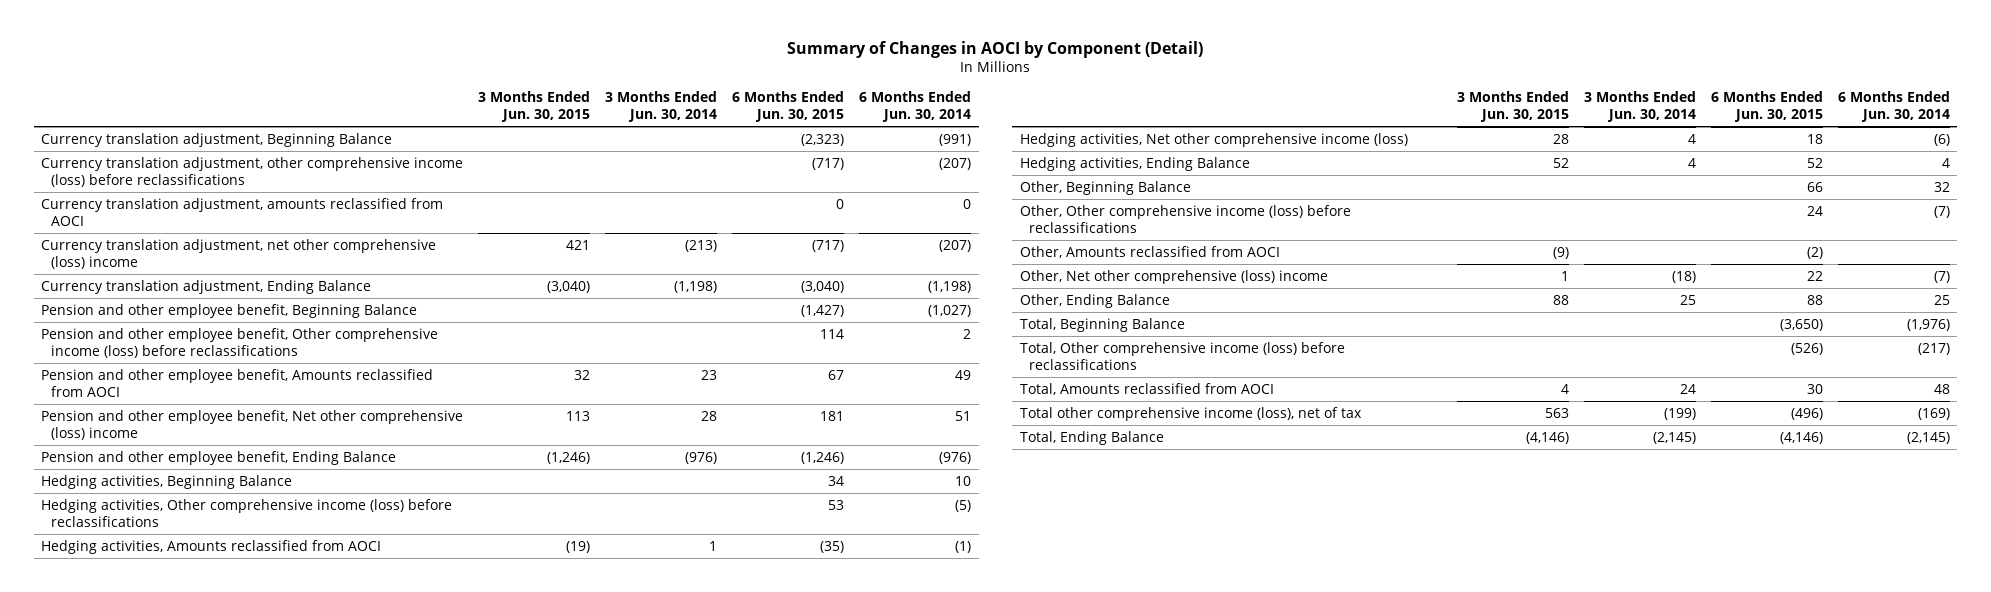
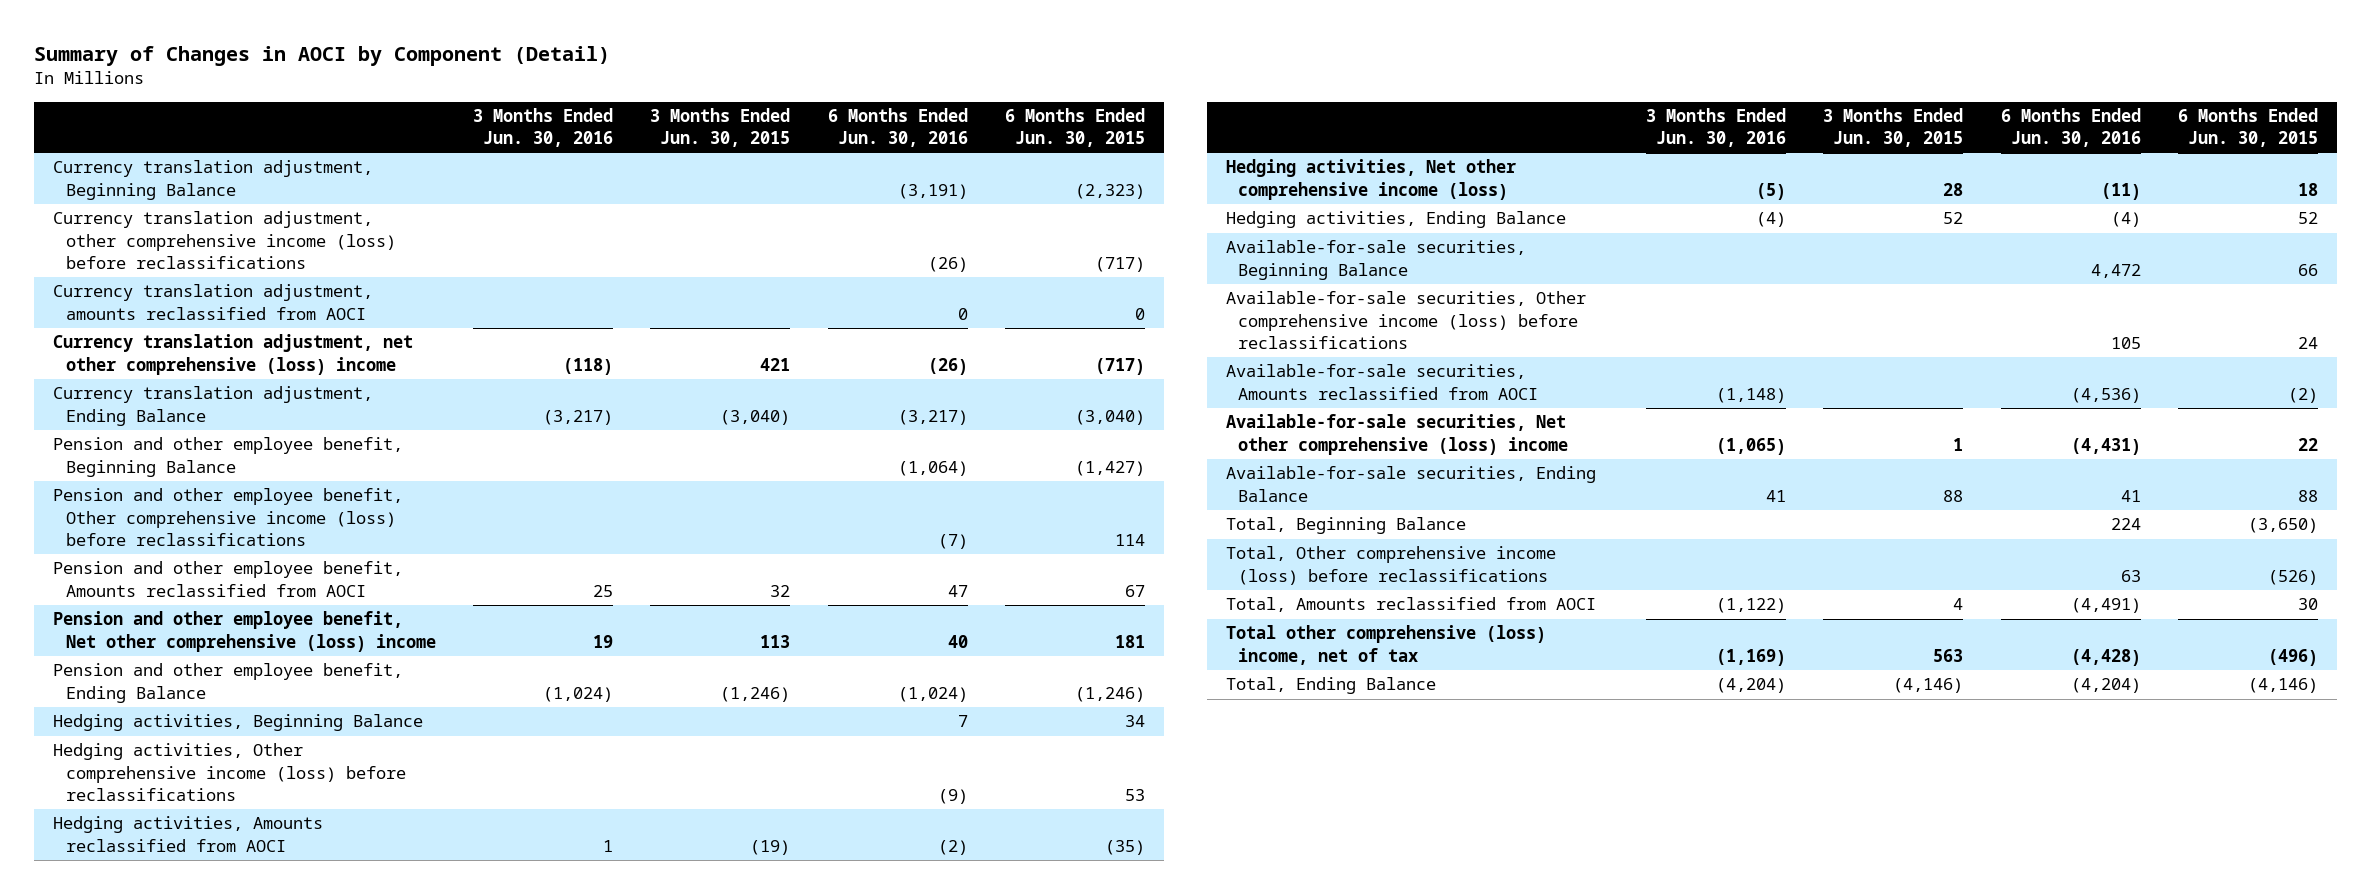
[605,91,718,122] 3 Months Ended Jun. 30, 2014 -> none
[859,91,972,122] 6 Months Ended Jun. 30, 2014 -> none
none -> [473,108,614,148] 3 Months Ended Jun. 30, 2016
none -> [827,108,968,148] 6 Months Ended Jun. 30, 2016
[1019,180,1191,195] Other, Beginning Balance -> none
[1019,245,1280,258] Other, Amounts reclassified from AOCI -> none
none -> [1225,240,1526,280] Available-for-sale securities, Beginning Balance
[1019,204,1351,233] Other, Other comprehensive income (loss) before reclassifications -> [1225,291,1586,349] Available-for-sale securities, Other comprehensive income (loss) before reclassifications
none -> [1225,364,1539,400] Available-for-sale securities, Amounts reclassified from AOCI
[1019,269,1328,284] Other, Net other comprehensive (loss) income -> [1225,414,1569,455] Available-for-sale securities, Net other comprehensive (loss) income
[1019,293,1170,308] Other, Ending Balance -> [1225,466,1596,502] Available-for-sale securities, Ending Balance
[1019,406,1362,421] Total other comprehensive income (loss), net of tax -> [1225,625,1546,665] Total other comprehensive (loss) income, net of tax

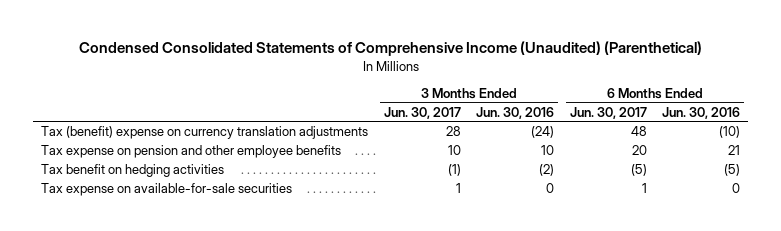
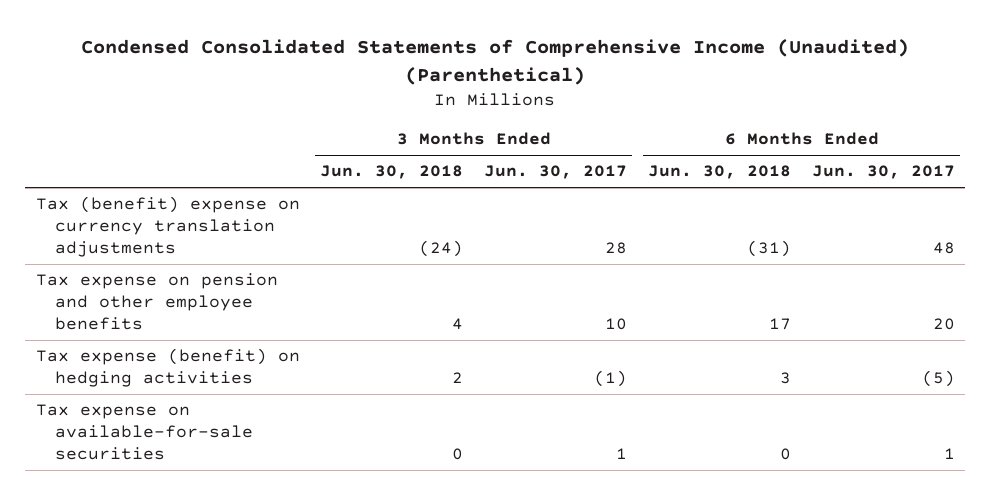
[476,106,555,119] Jun. 30, 2016 -> none
[662,106,741,119] Jun. 30, 2016 -> none
none -> [320,165,464,180] Jun. 30, 2018
none -> [648,165,792,180] Jun. 30, 2018
[40,164,224,178] Tax benefit on hedging activities -> [35,348,300,388] Tax expense (benefit) on hedging activities

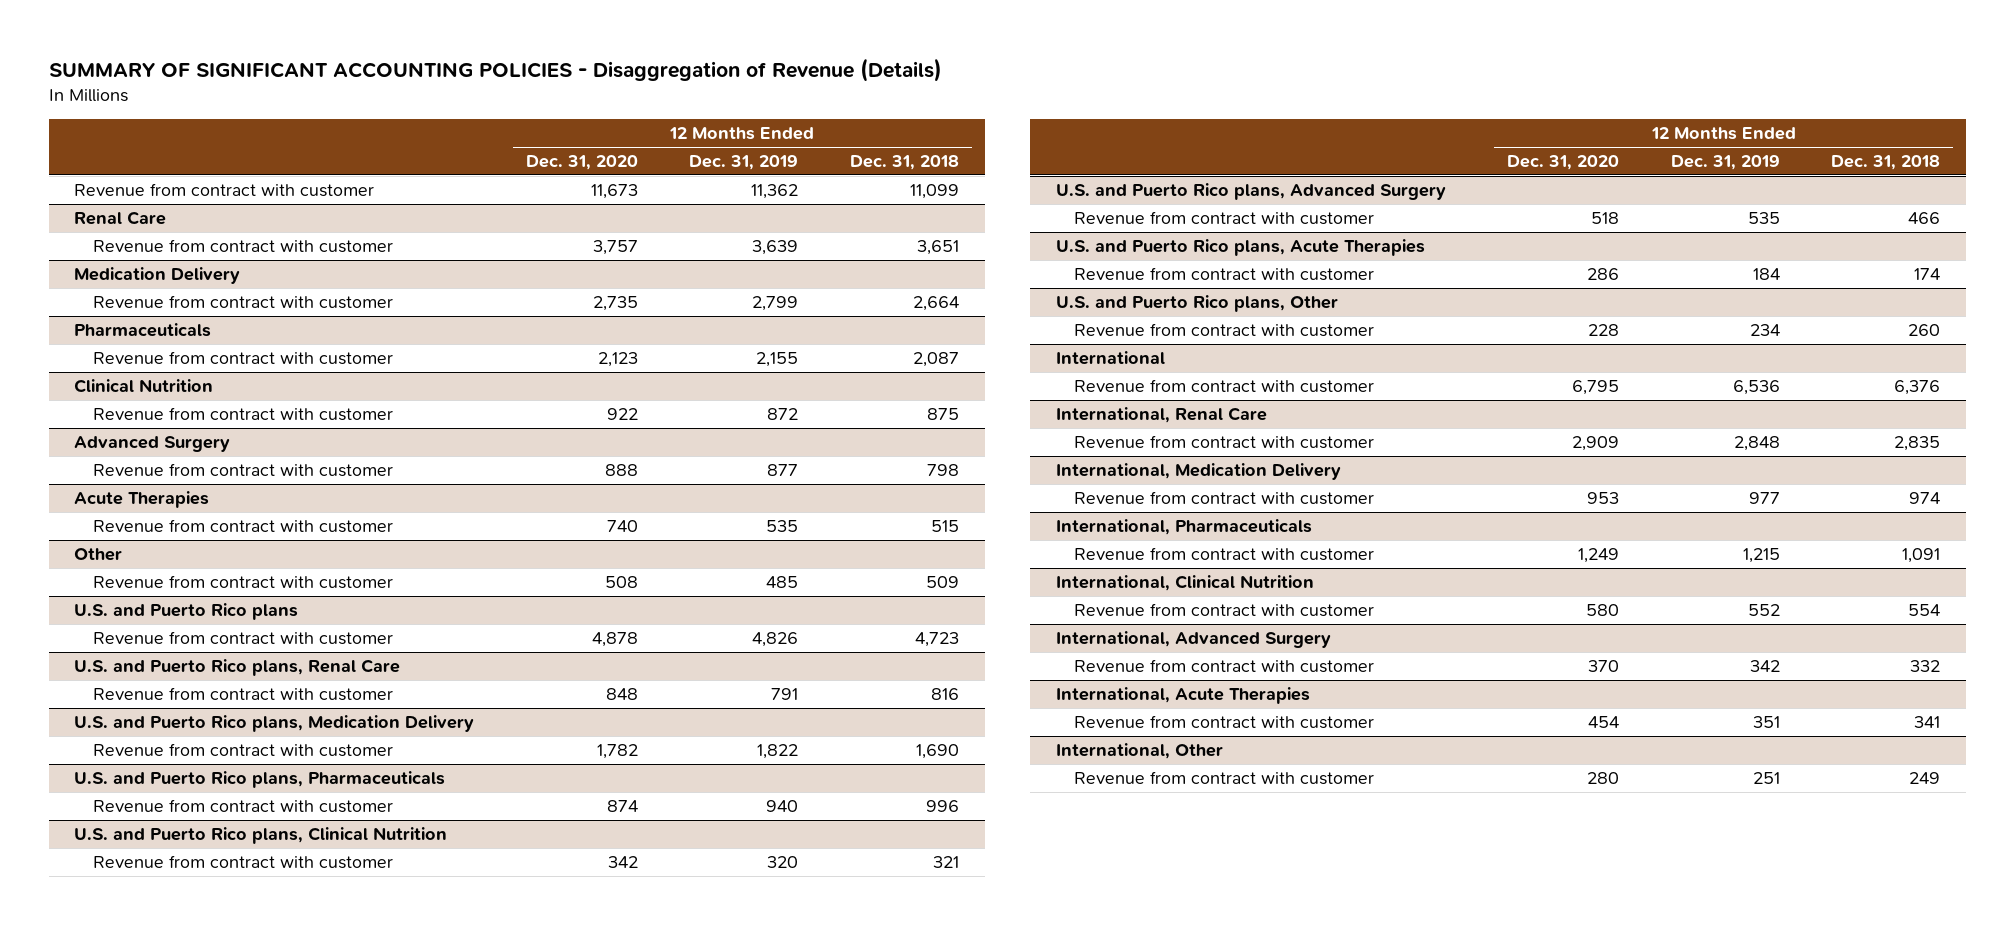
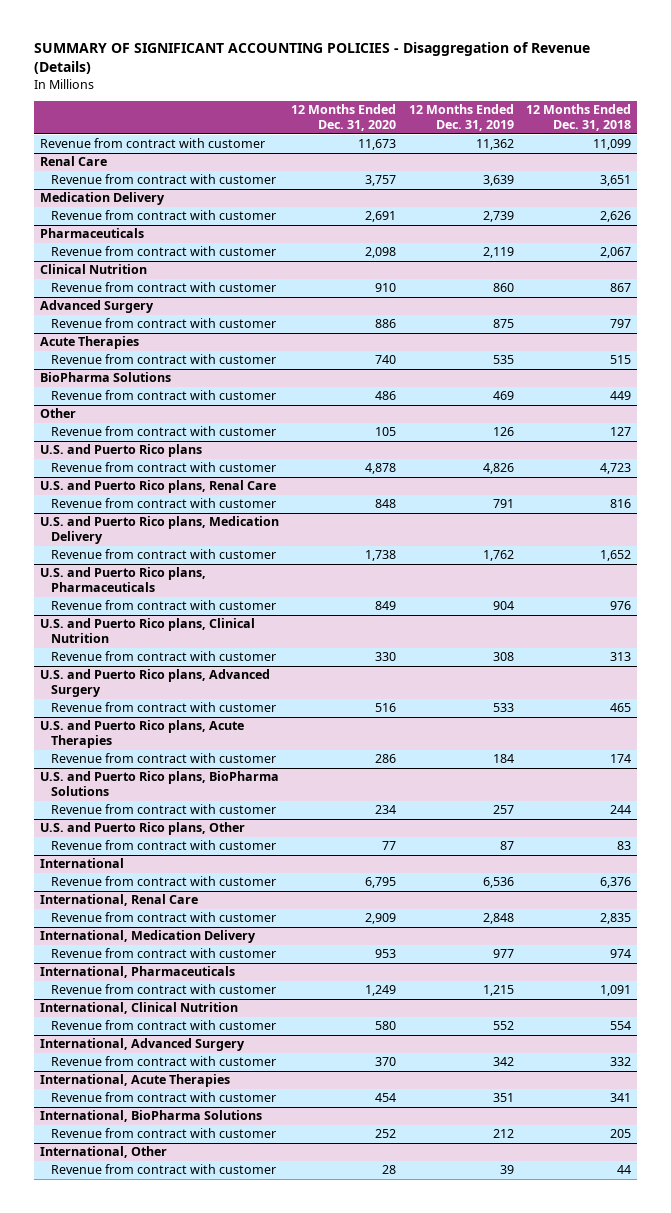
[592,296,638,312] 2,735 -> [365,211,397,223] 2,691
[752,296,799,312] 2,799 -> [482,211,514,223] 2,739
[912,296,959,312] 2,664 -> [600,211,632,223] 2,626
[597,352,638,368] 2,123 -> [365,247,397,259] 2,098
[756,352,799,368] 2,155 -> [482,247,514,259] 2,119
[912,352,959,368] 2,087 -> [600,247,632,259] 2,067
[606,408,638,421] 922 -> [375,283,397,293] 910
[767,408,799,421] 872 -> [492,283,514,293] 860
[926,408,959,421] 875 -> [610,283,632,293] 867
[604,464,638,477] 888 -> [375,319,397,329] 886
[767,464,799,477] 877 -> [492,319,514,329] 875
[926,464,959,477] 798 -> [610,319,632,329] 797
none -> [40,372,172,383] BioPharma Solutions
none -> [51,390,277,401] Revenue from contract with customer
[604,576,638,589] 508 -> [375,427,397,437] 105
[766,576,799,589] 485 -> [492,427,514,437] 126
[925,576,959,589] 509 -> [610,427,632,437] 127
[596,744,638,760] 1,782 -> [365,550,397,562] 1,738
[757,744,799,760] 1,822 -> [482,550,514,562] 1,762
[915,744,959,760] 1,690 -> [600,550,632,562] 1,652
[606,800,638,813] 874 -> [375,601,397,611] 849
[766,800,799,813] 940 -> [492,601,514,611] 904
[925,800,959,813] 996 -> [610,601,632,611] 976
[607,856,638,869] 342 -> [375,652,397,662] 330
[767,856,799,869] 320 -> [492,652,514,662] 308
[932,856,959,869] 321 -> [610,652,632,662] 313
[1591,212,1620,225] 518 -> [375,703,397,713] 516
[1747,212,1780,225] 535 -> [492,703,514,713] 533
[1908,212,1941,225] 466 -> [610,703,632,713] 465
none -> [40,771,280,797] U.S. and Puerto Rico plans, BioPharma Solutions
none -> [51,804,277,815] Revenue from contract with customer
[1588,324,1620,337] 228 -> [382,841,397,851] 77
[1749,324,1780,337] 234 -> [499,841,514,851] 87
[1908,324,1941,337] 260 -> [617,841,632,851] 83
none -> [40,1110,263,1123] International, BioPharma Solutions
none -> [51,1128,277,1139] Revenue from contract with customer
[1587,772,1620,785] 280 -> [382,1165,397,1175] 28
[1752,772,1780,785] 251 -> [499,1165,514,1175] 39
[1909,772,1941,785] 249 -> [617,1165,632,1175] 44

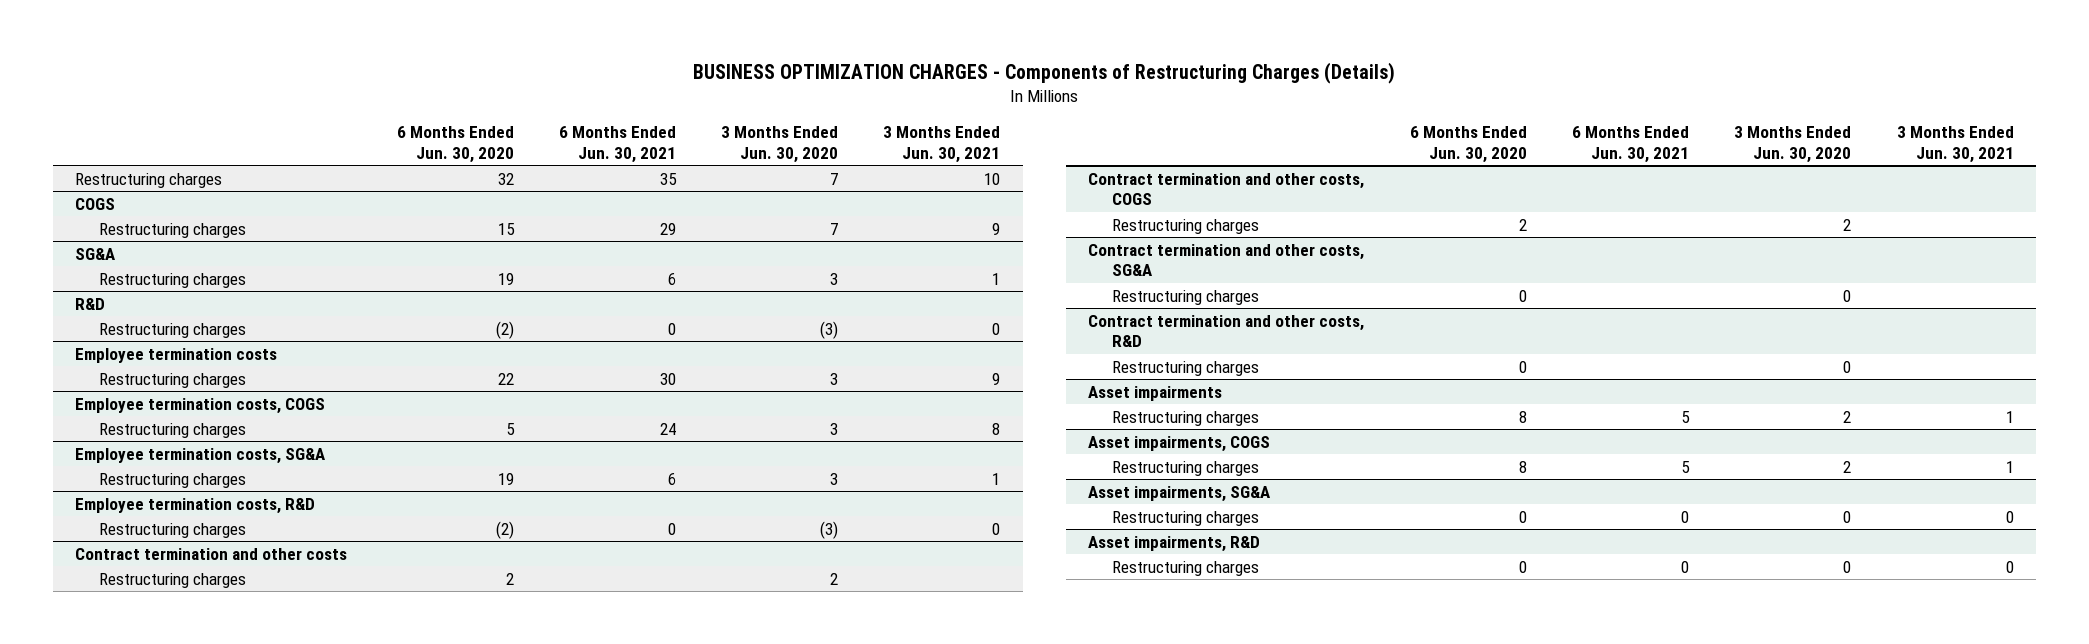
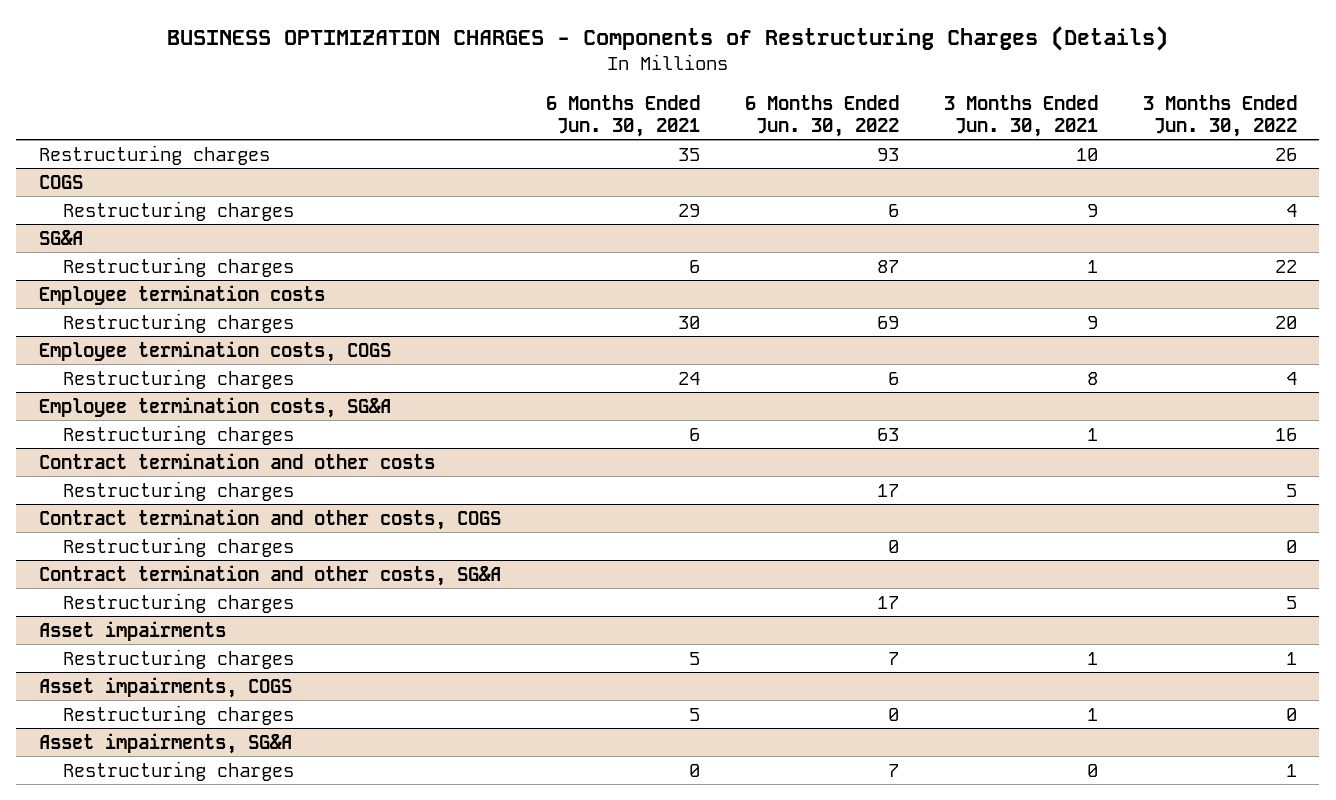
[396,126,514,163] 6 Months Ended Jun. 30, 2020 -> none
[721,126,839,163] 3 Months Ended Jun. 30, 2020 -> none
none -> [744,94,899,137] 6 Months Ended Jun. 30, 2022
none -> [1142,94,1297,137] 3 Months Ended Jun. 30, 2022
[75,297,106,310] R&D -> none
[98,322,246,338] Restructuring charges -> none
[75,497,316,514] Employee termination costs, R&D -> none
[98,522,246,538] Restructuring charges -> none
[1088,314,1365,348] Contract termination and other costs, R&D -> none
[1112,360,1260,376] Restructuring charges -> none
[1088,535,1261,552] Asset impairments, R&D -> none
[1112,560,1260,576] Restructuring charges -> none

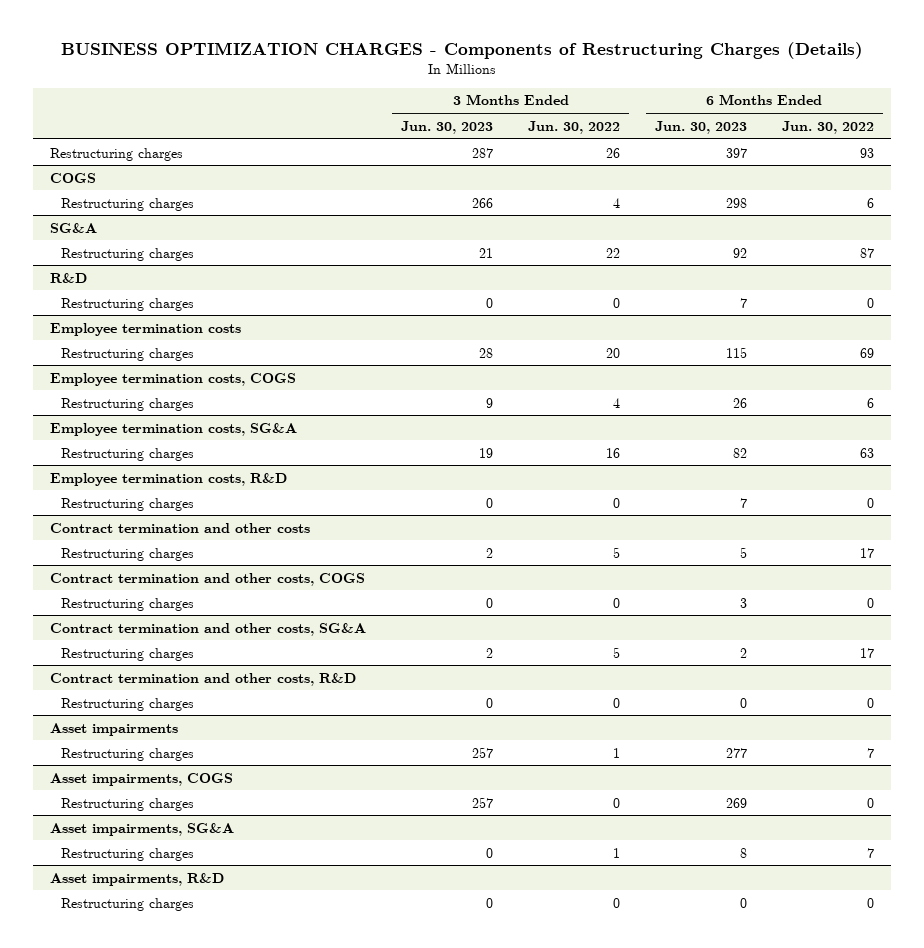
[545,94,700,137] 6 Months Ended Jun. 30, 2021 -> none
[943,94,1098,137] 3 Months Ended Jun. 30, 2021 -> none
none -> [401,120,494,134] Jun. 30, 2023
none -> [654,120,747,134] Jun. 30, 2023
none -> [50,272,88,283] R&D
none -> [60,297,194,311] Restructuring charges
none -> [50,472,288,486] Employee termination costs, R&D
none -> [60,497,194,511] Restructuring charges
none -> [50,672,357,686] Contract termination and other costs, R&D
none -> [60,697,194,711] Restructuring charges
none -> [50,872,225,886] Asset impairments, R&D
none -> [60,897,194,911] Restructuring charges

